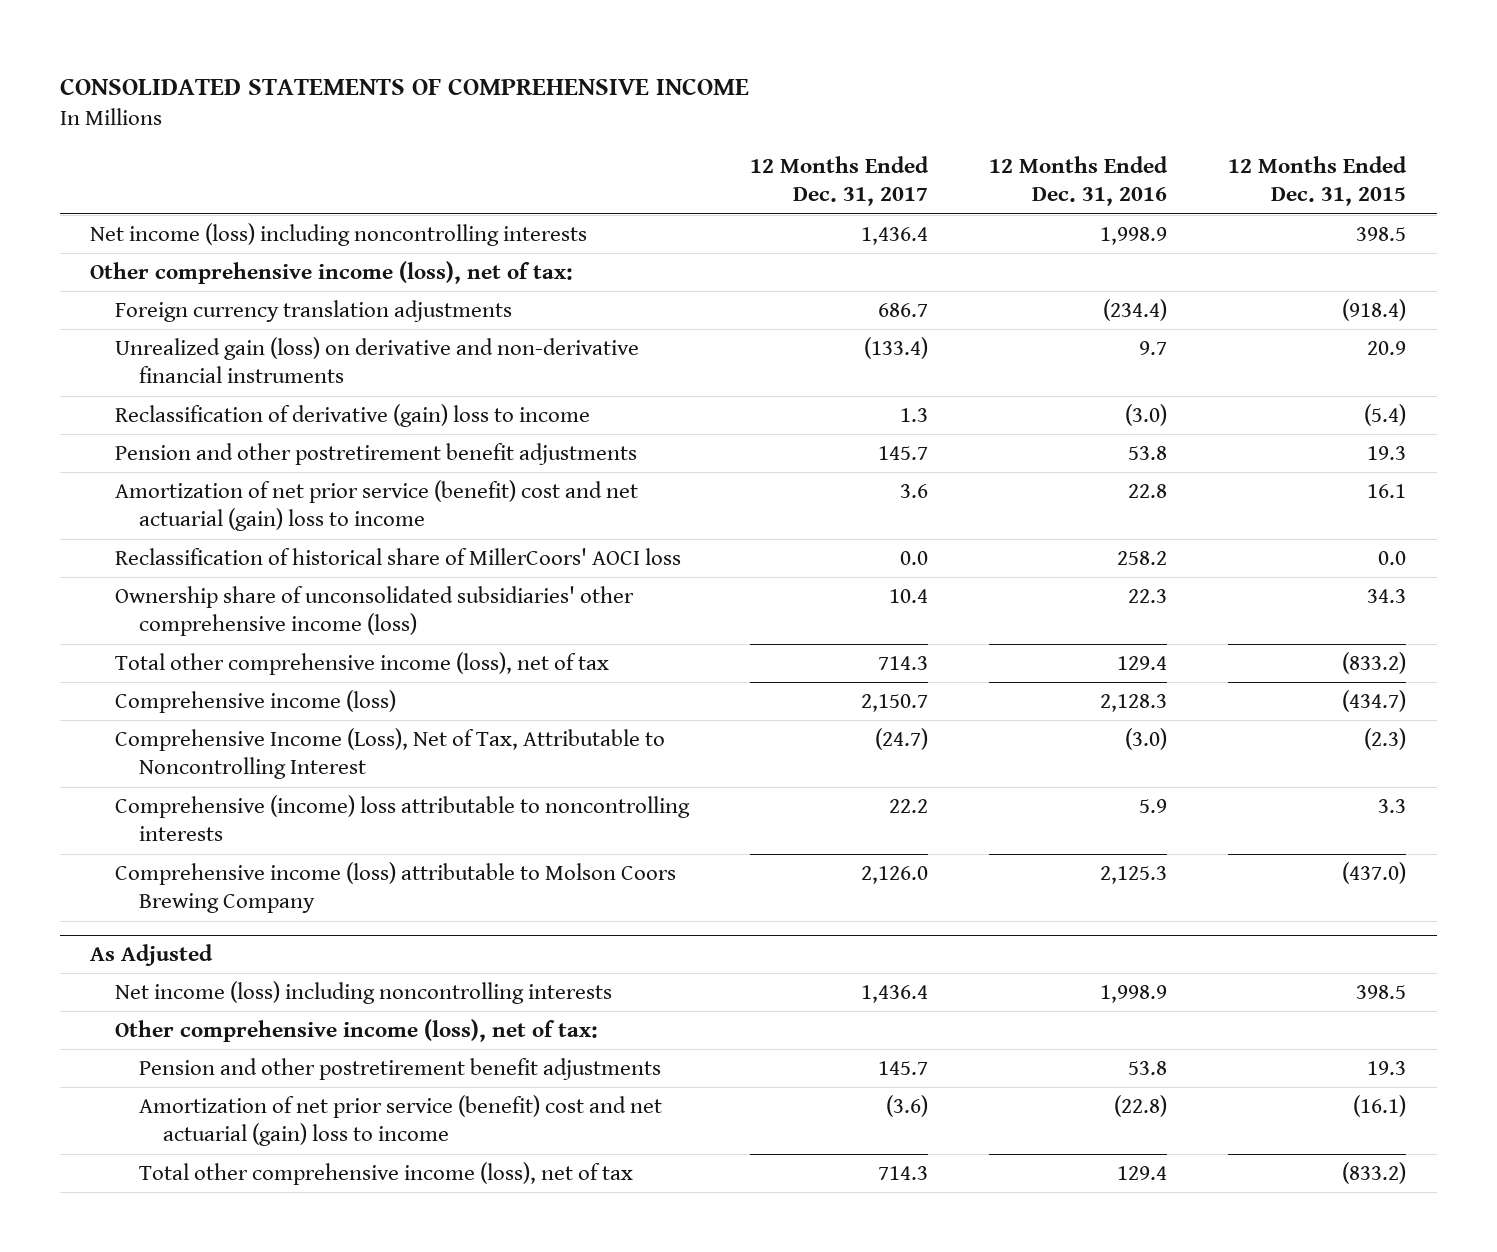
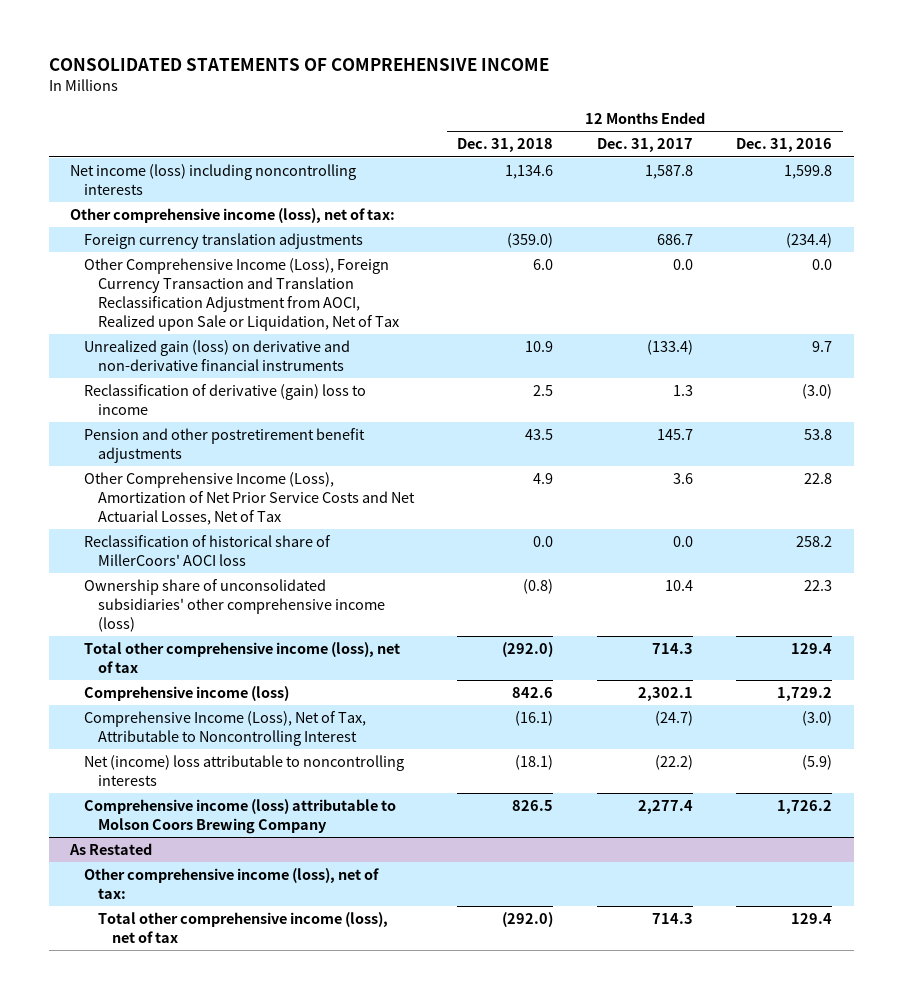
[1228,155,1408,207] 12 Months Ended Dec. 31, 2015 -> none
none -> [457,138,554,153] Dec. 31, 2018
[860,226,928,245] 1,436.4 -> [644,165,693,180] 1,587.8
[1100,226,1168,245] 1,998.9 -> [784,165,833,180] 1,599.8
none -> [84,258,399,331] Other Comprehensive Income (Loss), Foreign Currency Transaction and Translation Reclassification Adjustment from AOCI, Realized upon Sale or Liquidation, Net of Tax
[114,479,638,532] Amortization of net prior service (benefit) cost and net actuarial (gain) loss to income -> [84,472,415,525] Other Comprehensive Income (Loss), Amortization of Net Prior Service Costs and Net Actuarial Losses, Net of Tax
[860,693,928,712] 2,150.7 -> [637,687,693,702] 2,302.1
[1100,693,1168,712] 2,128.3 -> [777,687,833,702] 1,729.2
[90,944,214,967] As Adjusted -> none
[114,980,612,1004] Net income (loss) including noncontrolling interests -> none
[114,794,690,842] Comprehensive (income) loss attributable to noncontrolling interests -> [84,755,405,786] Net (income) loss attributable to noncontrolling interests
[888,798,928,813] 22.2 -> [654,755,693,771] (22.2)
[1139,798,1168,813] 5.9 -> [802,755,833,771] (5.9)
[860,865,928,884] 2,126.0 -> [637,800,693,815] 2,277.4
[1100,865,1168,884] 2,125.3 -> [777,800,833,815] 1,726.2
none -> [69,843,153,856] As Restated
[139,1057,662,1080] Pension and other postretirement benefit adjustments -> none
[139,1094,663,1147] Amortization of net prior service (benefit) cost and net actuarial (gain) loss to income -> none

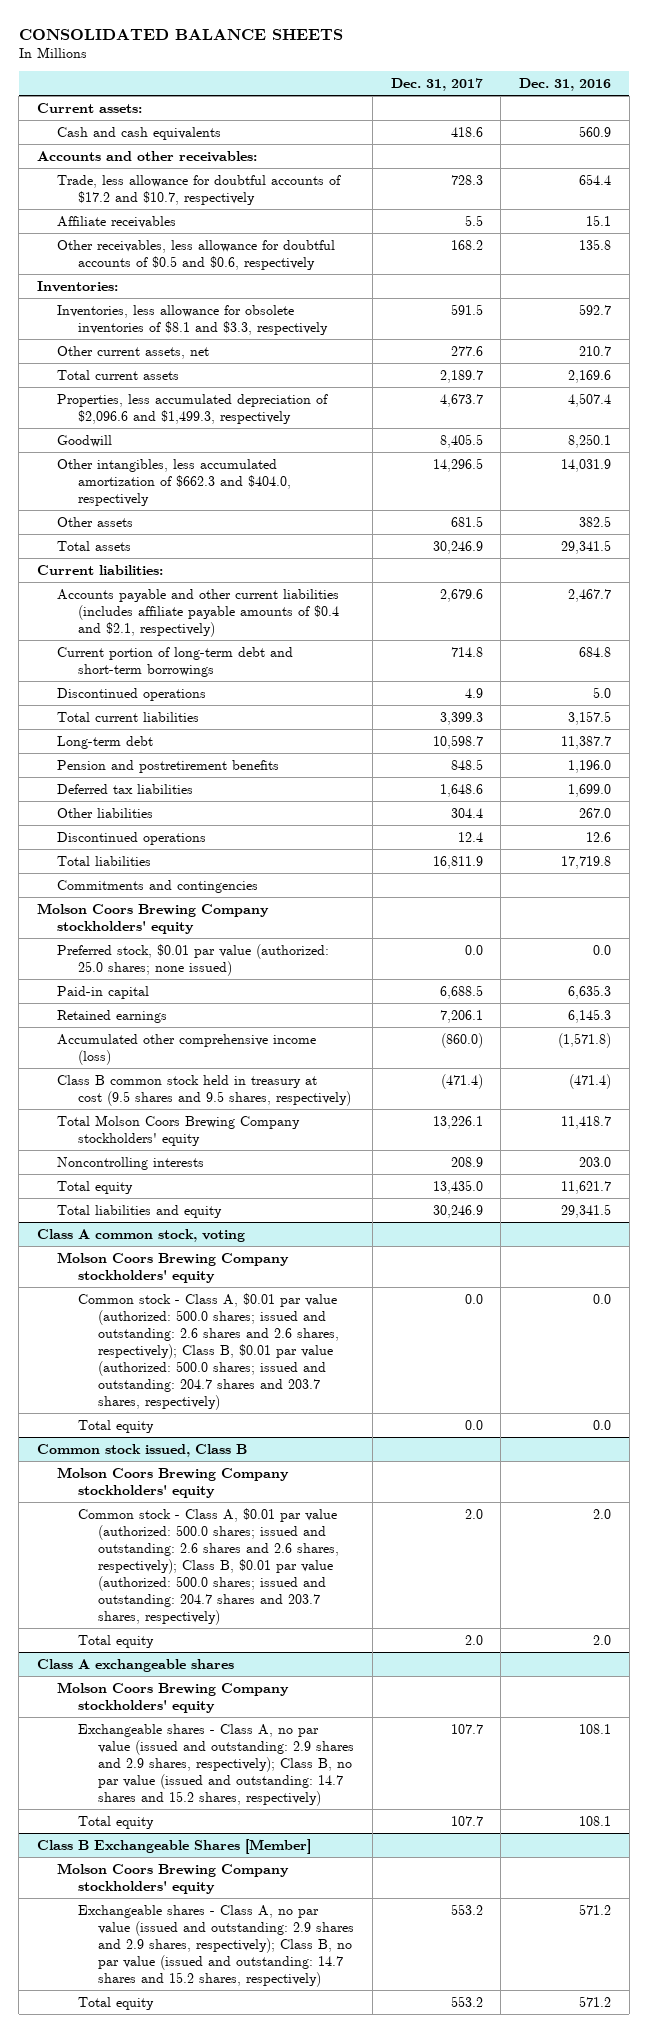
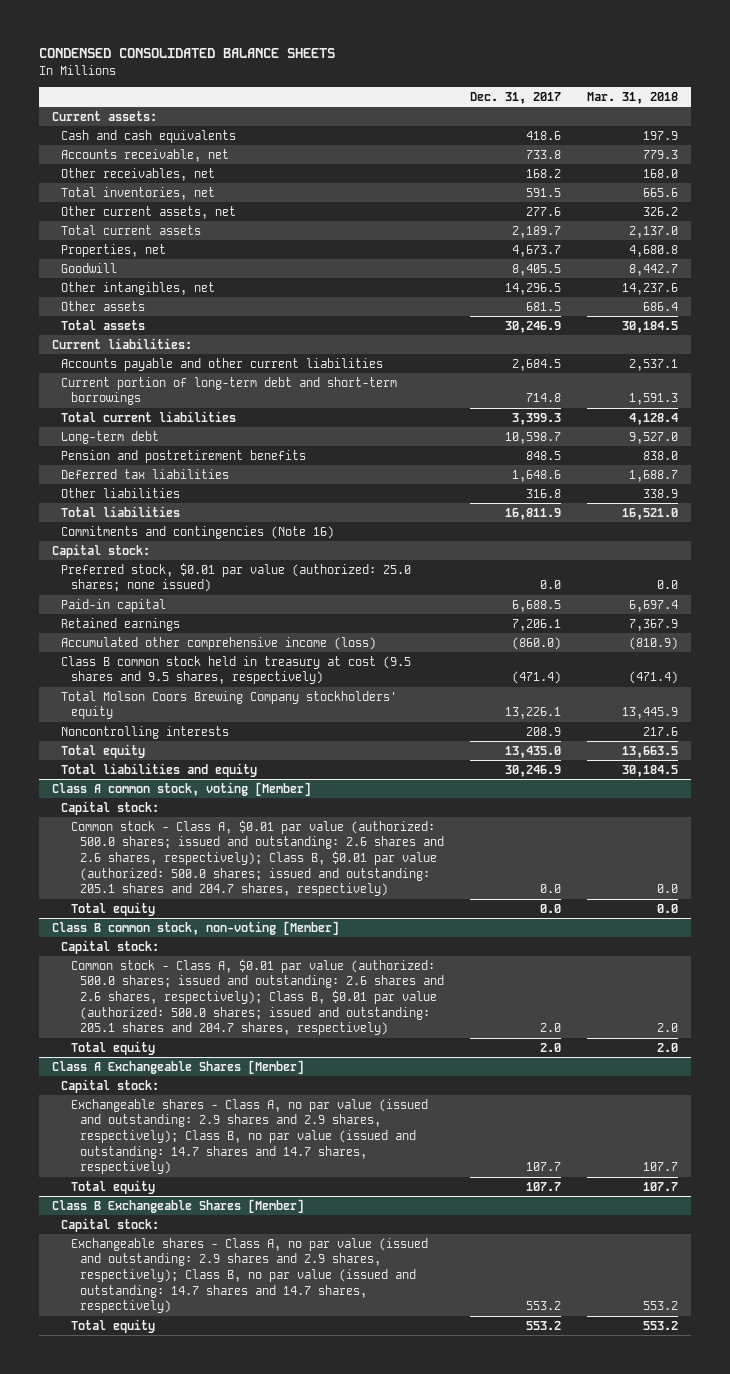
[18,28,343,40] CONSOLIDATED BALANCE SHEETS -> [39,48,336,59] CONDENSED CONSOLIDATED BALANCE SHEETS
[518,77,611,91] Dec. 31, 2016 -> none
none -> [587,91,679,104] Mar. 31, 2018
[37,150,258,162] Accounts and other receivables: -> none
[57,174,342,205] Trade, less allowance for doubtful accounts of $17.2 and $10.7, respectively -> none
[57,215,177,228] Affiliate receivables -> none
[37,280,119,292] Inventories: -> none
none -> [61,148,230,162] Accounts receivable, net
[57,239,336,270] Other receivables, less allowance for doubtful accounts of $0.5 and $0.6, respectively -> [61,167,216,181] Other receivables, net
[57,304,328,335] Inventories, less allowance for obsolete inventories of $8.1 and $3.3, respectively -> [61,186,216,200] Total inventories, net
[57,393,329,424] Properties, less accumulated depreciation of $2,096.6 and $1,499.3, respectively -> [61,243,167,257] Properties, net
[57,458,291,506] Other intangibles, less accumulated amortization of $662.3 and $404.0, respectively -> [61,281,216,295] Other intangibles, net
[57,588,340,637] Accounts payable and other current liabilities (includes affiliate payable amounts of $0.4 and $2.1, respectively) -> [61,357,384,371] Accounts payable and other current liabilities
[439,588,483,602] 2,679.6 -> [511,358,561,371] 2,684.5
[57,687,207,701] Discontinued operations -> none
[57,831,207,845] Discontinued operations -> none
[450,807,483,818] 304.4 -> [525,488,561,498] 316.8
[37,902,270,934] Molson Coors Brewing Company stockholders' equity -> none
[57,879,259,893] Commitments and contingencies -> [61,525,335,539] Commitments and contingencies (Note 16)
none -> [52,543,151,558] Capital stock:
[57,1251,290,1283] Molson Coors Brewing Company stockholders' equity -> none
[37,1228,246,1242] Class A common stock, voting -> [52,781,312,796] Class A common stock, voting [Member]
none -> [61,800,160,815] Capital stock:
[77,1292,340,1410] Common stock - Class A, $0.01 par value (authorized: 500.0 shares; issued and outstanding: 2.6 shares and 2.6 shares, respectively); Class B, $0.01 par value (authorized: 500.0 shares; issued and outstanding: 204.7 shares and 203.7 shares, respectively) -> [70,819,444,897] Common stock - Class A, $0.01 par value (authorized: 500.0 shares; issued and outstanding: 2.6 shares and 2.6 shares, respectively); Class B, $0.01 par value (authorized: 500.0 shares; issued and outstanding: 205.1 shares and 204.7 shares, respectively)
[57,1466,290,1498] Molson Coors Brewing Company stockholders' equity -> none
[37,1443,248,1457] Common stock issued, Class B -> [52,920,340,935] Class B common stock, non-voting [Member]
none -> [61,939,160,954] Capital stock:
[77,1507,340,1625] Common stock - Class A, $0.01 par value (authorized: 500.0 shares; issued and outstanding: 2.6 shares and 2.6 shares, respectively); Class B, $0.01 par value (authorized: 500.0 shares; issued and outstanding: 204.7 shares and 203.7 shares, respectively) -> [70,958,444,1036] Common stock - Class A, $0.01 par value (authorized: 500.0 shares; issued and outstanding: 2.6 shares and 2.6 shares, respectively); Class B, $0.01 par value (authorized: 500.0 shares; issued and outstanding: 205.1 shares and 204.7 shares, respectively)
[57,1681,290,1713] Molson Coors Brewing Company stockholders' equity -> none
[37,1658,235,1672] Class A exchangeable shares -> [52,1059,305,1074] Class A Exchangeable Shares [Member]
none -> [61,1078,160,1093] Capital stock:
[77,1723,355,1806] Exchangeable shares - Class A, no par value (issued and outstanding: 2.9 shares and 2.9 shares, respectively); Class B, no par value (issued and outstanding: 14.7 shares and 15.2 shares, respectively) -> [70,1098,428,1175] Exchangeable shares - Class A, no par value (issued and outstanding: 2.9 shares and 2.9 shares, respectively); Class B, no par value (issued and outstanding: 14.7 shares and 14.7 shares, respectively)
[57,1862,290,1894] Molson Coors Brewing Company stockholders' equity -> none
none -> [61,1217,160,1232] Capital stock:
[77,1904,355,1987] Exchangeable shares - Class A, no par value (issued and outstanding: 2.9 shares and 2.9 shares, respectively); Class B, no par value (issued and outstanding: 14.7 shares and 15.2 shares, respectively) -> [70,1237,428,1314] Exchangeable shares - Class A, no par value (issued and outstanding: 2.9 shares and 2.9 shares, respectively); Class B, no par value (issued and outstanding: 14.7 shares and 14.7 shares, respectively)

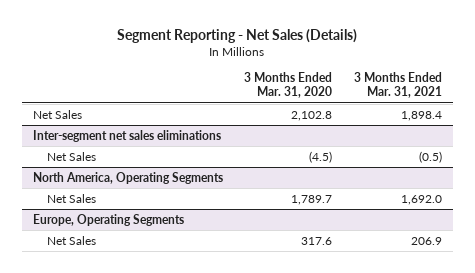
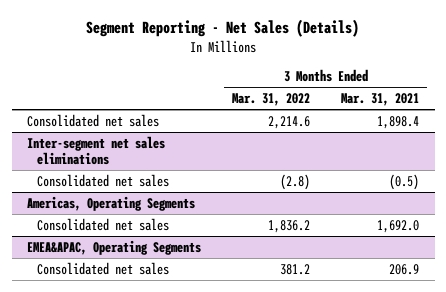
[244,72,333,99] 3 Months Ended Mar. 31, 2020 -> none
none -> [232,93,311,107] Mar. 31, 2022
[32,109,82,119] Net Sales -> [27,113,160,127] Consolidated net sales
[32,213,184,226] Europe, Operating Segments -> none
[46,151,96,161] Net Sales -> [36,173,169,187] Consolidated net sales
[32,171,223,184] North America, Operating Segments -> [27,195,196,211] Americas, Operating Segments
[46,193,96,203] Net Sales -> [36,217,169,231] Consolidated net sales
none -> [27,239,202,255] EMEA&APAC, Operating Segments
[46,235,96,245] Net Sales -> [36,261,169,275] Consolidated net sales

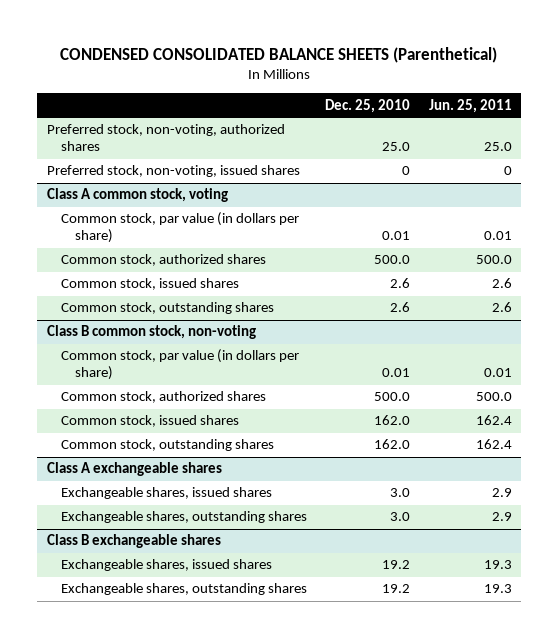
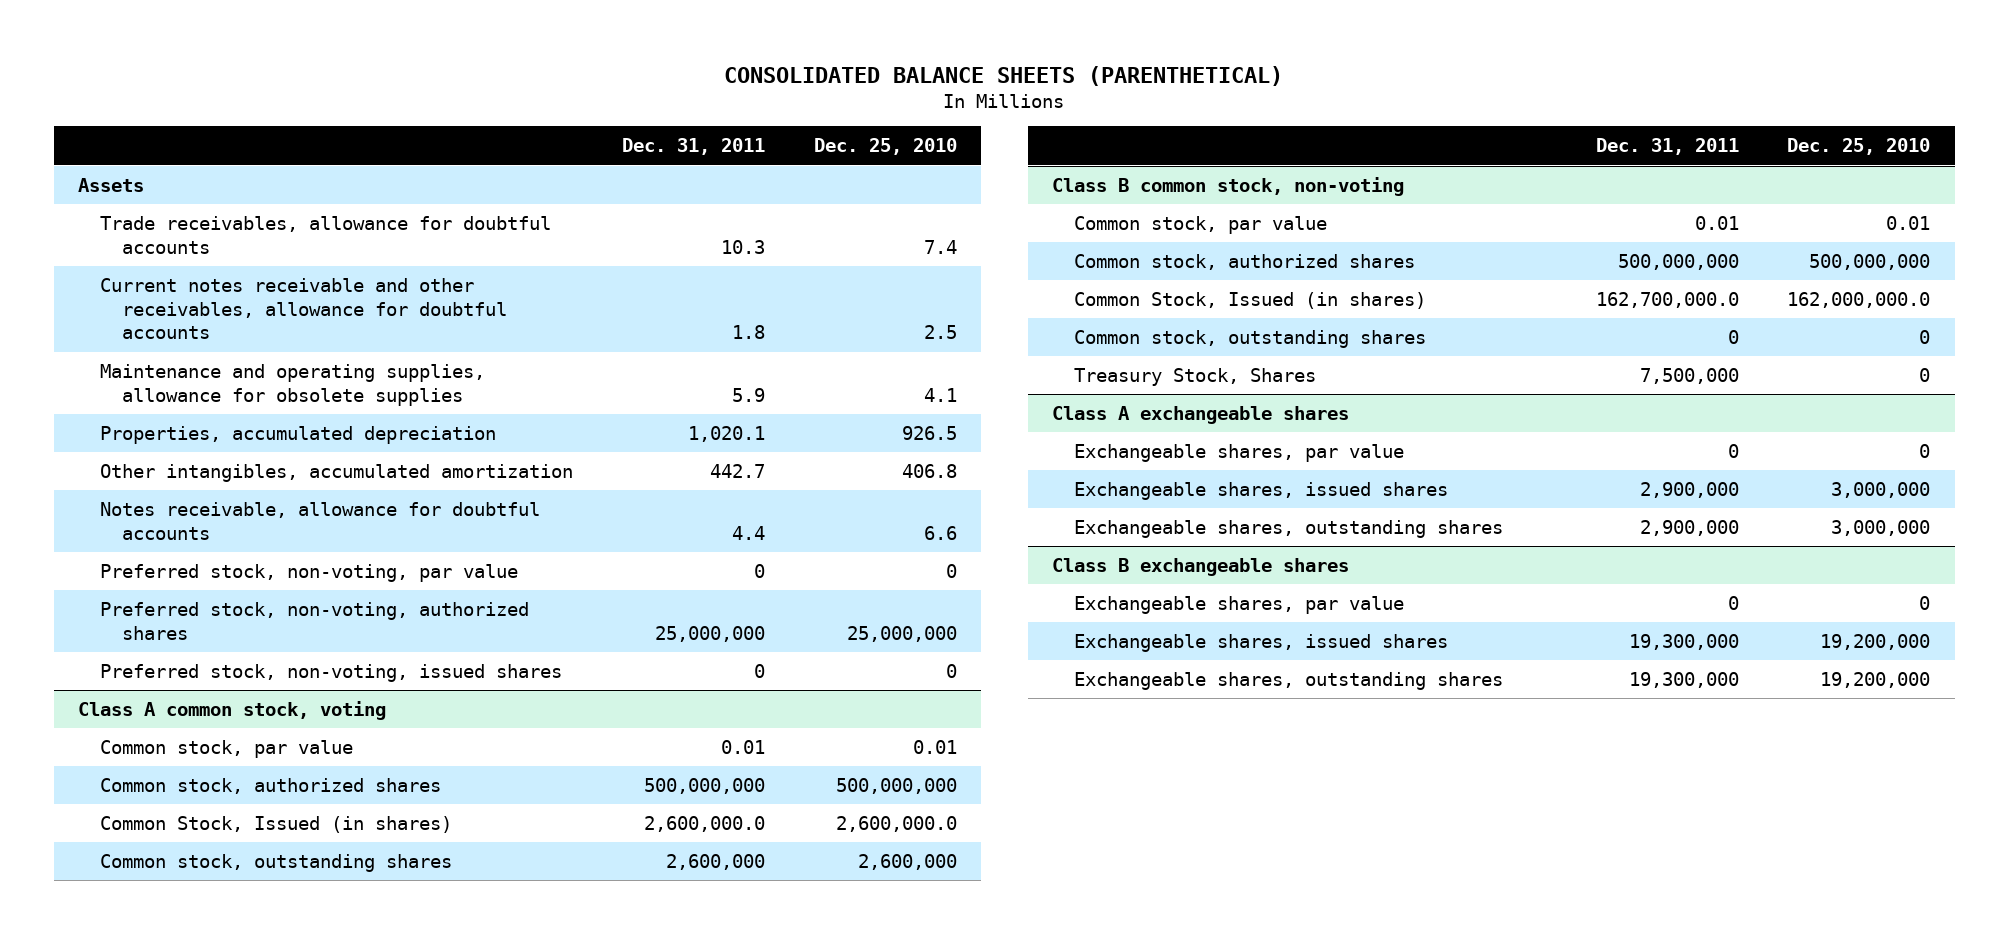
[60,46,498,63] CONDENSED CONSOLIDATED BALANCE SHEETS (Parenthetical) -> [724,65,1284,86] CONSOLIDATED BALANCE SHEETS (PARENTHETICAL)
[428,98,512,113] Jun. 25, 2011 -> none
none -> [621,138,765,156] Dec. 31, 2011
none -> [78,177,145,192] Assets
none -> [100,215,552,254] Trade receivables, allowance for doubtful accounts
none -> [100,277,507,340] Current notes receivable and other receivables, allowance for doubtful accounts
none -> [100,363,486,406] Maintenance and operating supplies, allowance for obsolete supplies
none -> [100,425,497,444] Properties, accumulated depreciation
none -> [100,463,574,482] Other intangibles, accumulated amortization
none -> [100,501,541,540] Notes receivable, allowance for doubtful accounts
none -> [100,563,519,582] Preferred stock, non-voting, par value
[382,142,411,152] 25.0 -> [846,625,957,642] 25,000,000
[60,212,299,244] Common stock, par value (in dollars per share) -> [100,739,354,758] Common stock, par value
[374,255,411,265] 500.0 -> [835,777,957,794] 500,000,000
[60,278,239,291] Common stock, issued shares -> [100,815,453,833] Common Stock, Issued (in shares)
[390,278,411,289] 2.6 -> [835,815,957,832] 2,600,000.0
[390,302,411,313] 2.6 -> [857,853,957,870] 2,600,000
[60,349,299,381] Common stock, par value (in dollars per share) -> [1073,215,1327,234] Common stock, par value
[374,392,411,402] 500.0 -> [1809,253,1931,270] 500,000,000
[60,415,239,428] Common stock, issued shares -> [1073,291,1426,309] Common Stock, Issued (in shares)
[374,415,411,426] 162.0 -> [1787,291,1931,308] 162,000,000.0
[374,439,411,450] 162.0 -> [1919,329,1931,344] 0
none -> [1073,367,1316,386] Treasury Stock, Shares
none -> [1073,443,1404,462] Exchangeable shares, par value
[390,488,411,498] 3.0 -> [1831,481,1931,498] 3,000,000
[390,512,411,522] 3.0 -> [1831,519,1931,536] 3,000,000
none -> [1073,595,1404,614] Exchangeable shares, par value
[382,560,411,570] 19.2 -> [1820,633,1931,650] 19,200,000
[382,584,411,594] 19.2 -> [1820,671,1931,688] 19,200,000

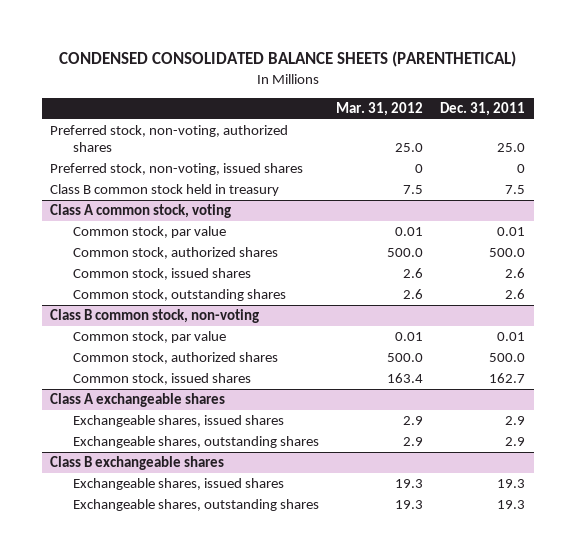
[724,65,1284,86] CONSOLIDATED BALANCE SHEETS (PARENTHETICAL) -> [58,51,516,68] CONDENSED CONSOLIDATED BALANCE SHEETS (PARENTHETICAL)
[813,138,957,156] Dec. 25, 2010 -> none
none -> [335,102,423,117] Mar. 31, 2012
[78,177,145,192] Assets -> none
[100,215,552,254] Trade receivables, allowance for doubtful accounts -> none
[100,277,507,340] Current notes receivable and other receivables, allowance for doubtful accounts -> none
[100,363,486,406] Maintenance and operating supplies, allowance for obsolete supplies -> none
[100,425,497,444] Properties, accumulated depreciation -> none
[100,463,574,482] Other intangibles, accumulated amortization -> none
[100,501,541,540] Notes receivable, allowance for doubtful accounts -> none
[100,563,519,582] Preferred stock, non-voting, par value -> none
[654,625,765,642] 25,000,000 -> [497,142,526,152] 25.0
none -> [50,184,280,197] Class B common stock held in treasury
[643,777,765,794] 500,000,000 -> [489,248,526,258] 500.0
[100,815,453,833] Common Stock, Issued (in shares) -> [72,268,251,281] Common stock, issued shares
[643,815,765,832] 2,600,000.0 -> [505,268,526,279] 2.6
[665,853,765,870] 2,600,000 -> [505,289,526,300] 2.6
[1073,329,1426,348] Common stock, outstanding shares -> none
[1073,367,1316,386] Treasury Stock, Shares -> none
[1617,253,1739,270] 500,000,000 -> [489,353,526,363] 500.0
[1073,291,1426,309] Common Stock, Issued (in shares) -> [72,373,251,386] Common stock, issued shares
[1595,291,1739,308] 162,700,000.0 -> [489,373,526,384] 162.7
[1073,443,1404,462] Exchangeable shares, par value -> none
[1639,481,1739,498] 2,900,000 -> [505,416,526,426] 2.9
[1639,519,1739,536] 2,900,000 -> [505,437,526,447] 2.9
[1073,595,1404,614] Exchangeable shares, par value -> none
[1628,633,1739,650] 19,300,000 -> [497,479,526,489] 19.3
[1628,671,1739,688] 19,300,000 -> [497,500,526,510] 19.3

